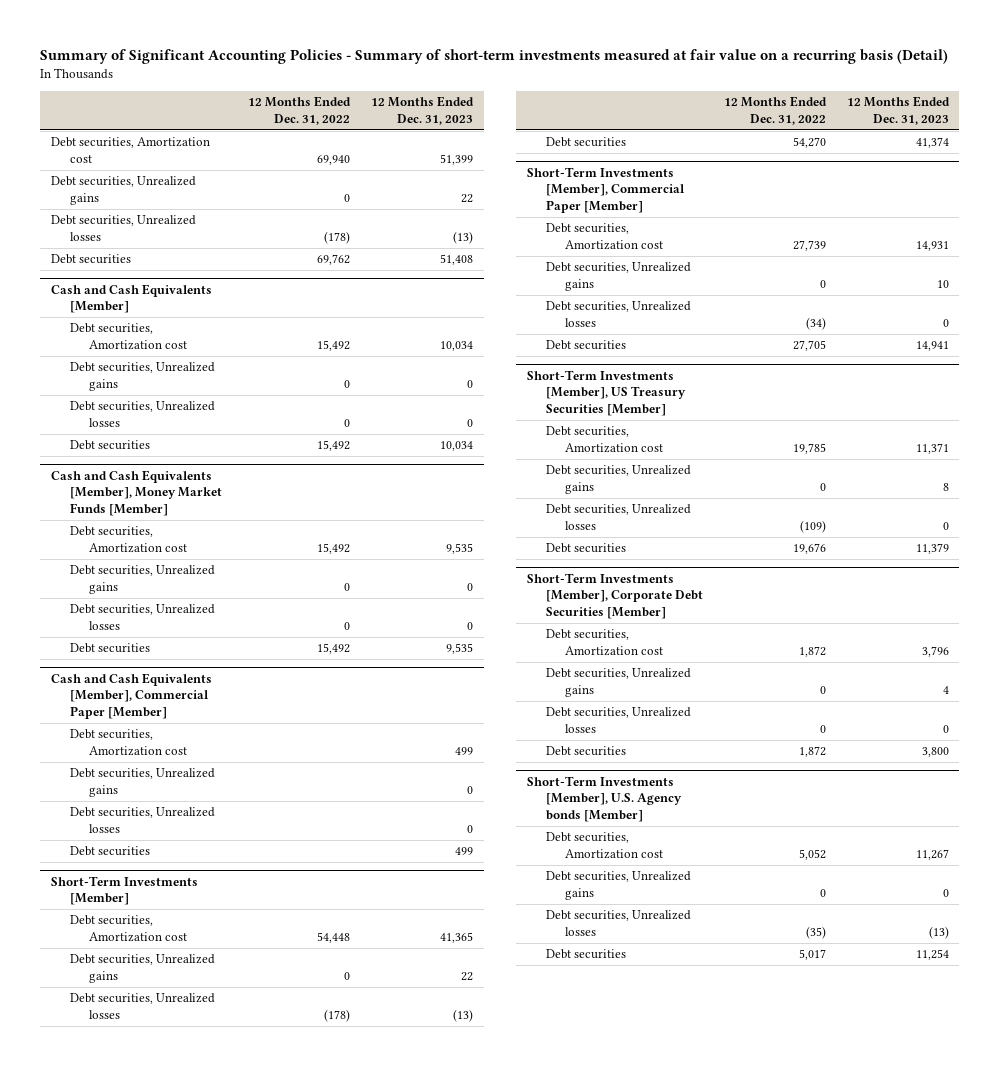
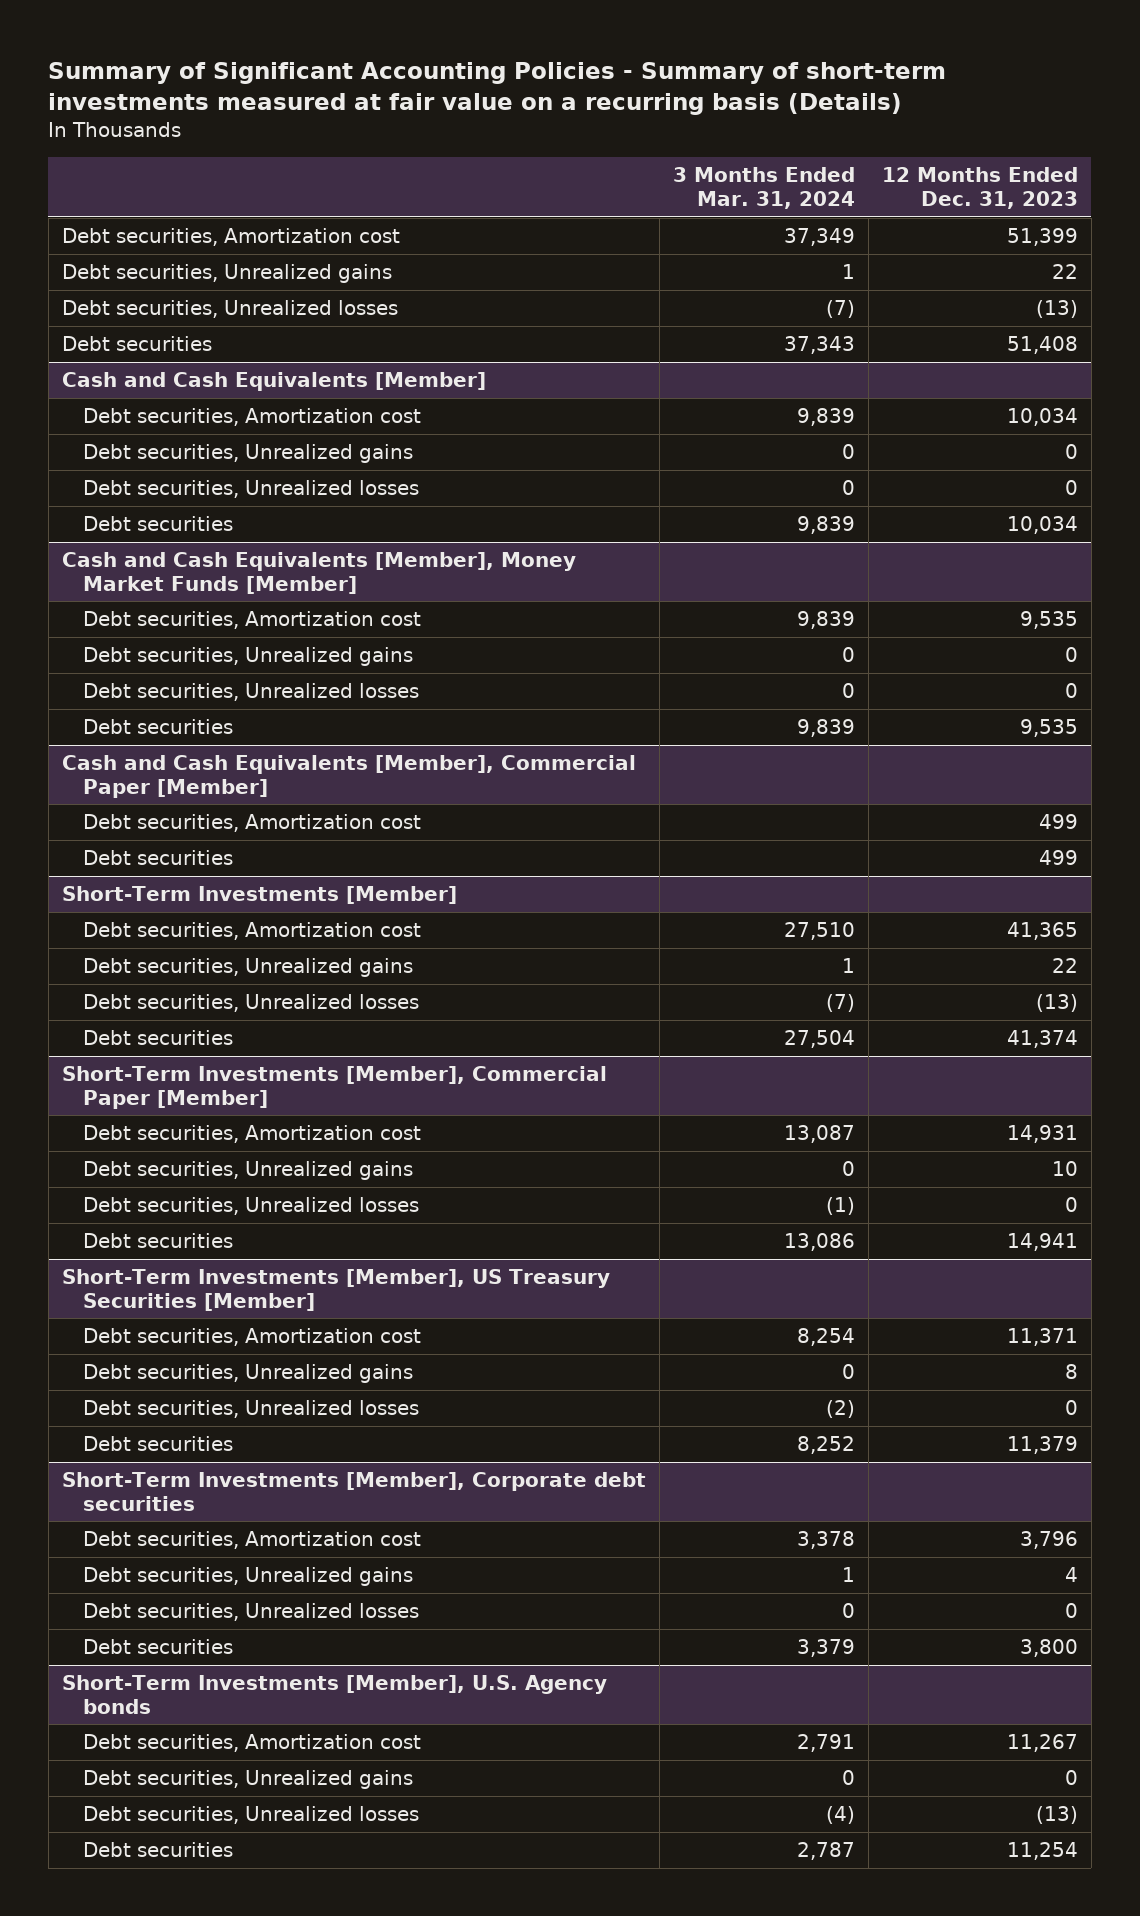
[40,49,949,65] Summary of Significant Accounting Policies - Summary of short-term investments measured at fair value on a recurring basis (Detail) -> [48,62,947,116] Summary of Significant Accounting Policies - Summary of short-term investments measured at fair value on a recurring basis (Details)
[248,96,352,125] 12 Months Ended Dec. 31, 2022 -> none
none -> [672,167,855,210] 3 Months Ended Mar. 31, 2024
[70,768,216,798] Debt securities, Unrealized gains -> none
[70,807,216,834] Debt securities, Unrealized losses -> none
[526,572,703,620] Short-Term Investments [Member], Corporate Debt Securities [Member] -> [61,1472,646,1511] Short-Term Investments [Member], Corporate debt securities
[526,775,682,823] Short-Term Investments [Member], U.S. Agency bonds [Member] -> [61,1675,607,1714] Short-Term Investments [Member], U.S. Agency bonds

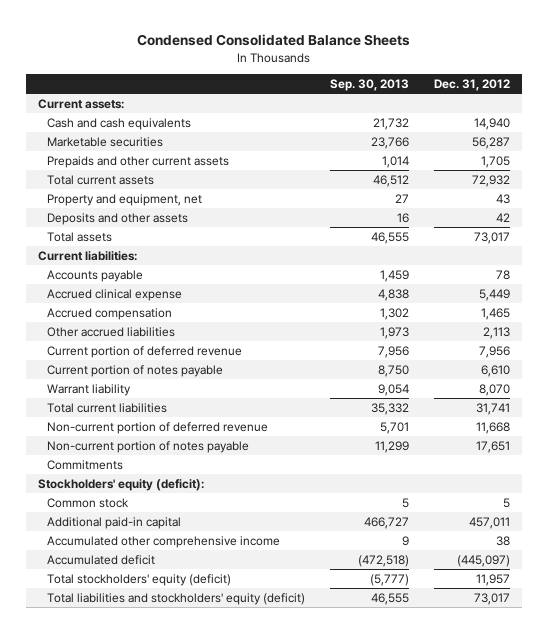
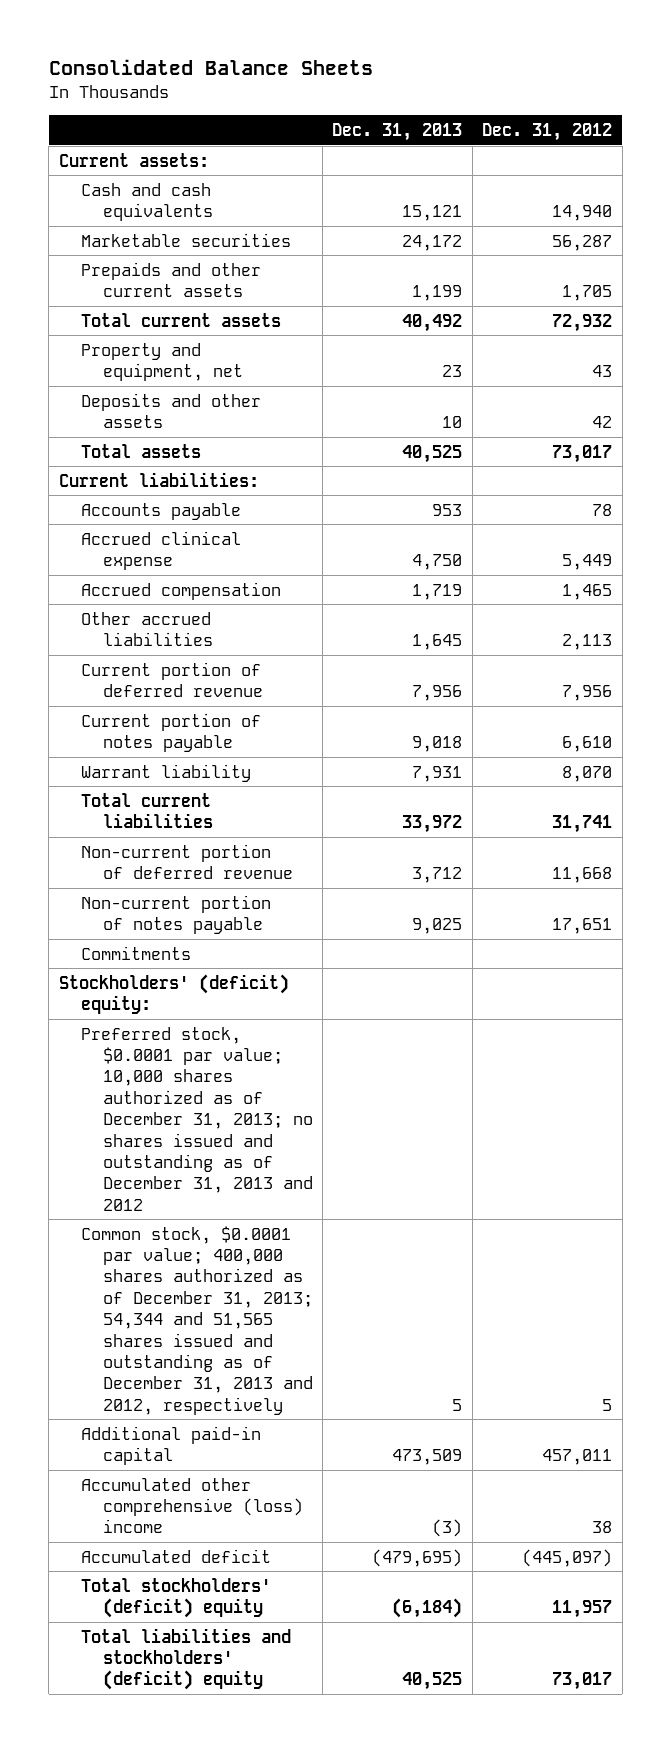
[137,34,411,47] Condensed Consolidated Balance Sheets -> [48,59,373,76] Consolidated Balance Sheets
[330,78,410,91] Sep. 30, 2013 -> none
none -> [332,123,463,142] Dec. 31, 2013
[38,478,205,491] Stockholders' equity (deficit): -> [58,973,289,1015] Stockholders' (deficit) equity:
none -> [80,1026,313,1211] Preferred stock, $0.0001 par value; 10,000 shares authorized as of December 31, 2013; no shares issued and outstanding as of December 31, 2013 and 2012
[47,497,130,508] Common stock -> [80,1225,313,1415] Common stock, $0.0001 par value; 400,000 shares authorized as of December 31, 2013; 54,344 and 51,565 shares issued and outstanding as of December 31, 2013 and 2012, respectively
[47,535,281,548] Accumulated other comprehensive income -> [80,1477,303,1534] Accumulated other comprehensive (loss) income
[47,573,232,586] Total stockholders' equity (deficit) -> [80,1577,271,1619] Total stockholders' (deficit) equity
[47,592,306,605] Total liabilities and stockholders' equity (deficit) -> [80,1627,291,1691] Total liabilities and stockholders' (deficit) equity

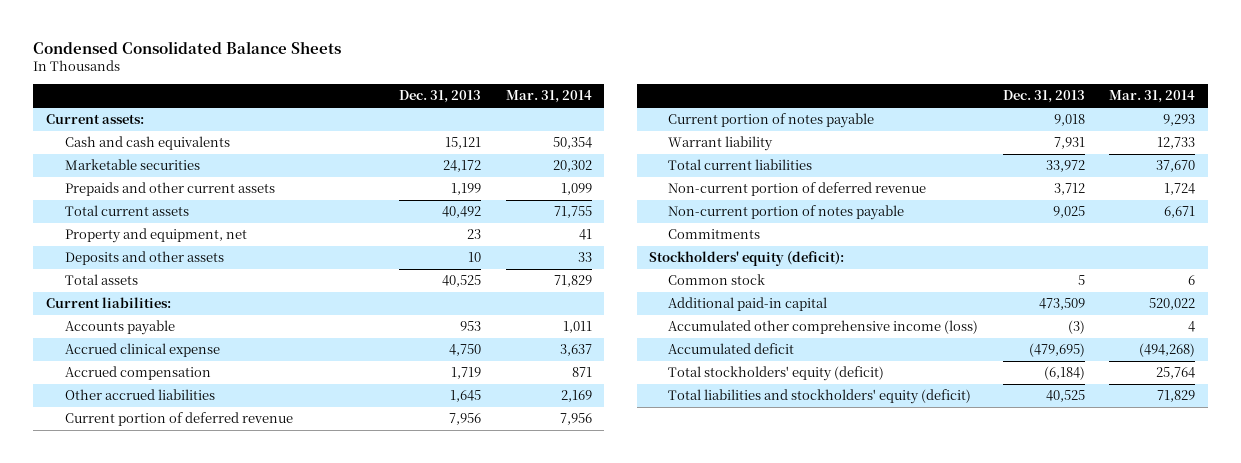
[48,59,373,76] Consolidated Balance Sheets -> [33,40,342,54] Condensed Consolidated Balance Sheets
[482,123,613,142] Dec. 31, 2012 -> none
none -> [505,90,592,104] Mar. 31, 2014
[80,1026,313,1211] Preferred stock, $0.0001 par value; 10,000 shares authorized as of December 31, 2013; no shares issued and outstanding as of December 31, 2013 and 2012 -> none
[58,973,289,1015] Stockholders' (deficit) equity: -> [649,251,845,267] Stockholders' equity (deficit):
[80,1225,313,1415] Common stock, $0.0001 par value; 400,000 shares authorized as of December 31, 2013; 54,344 and 51,565 shares issued and outstanding as of December 31, 2013 and 2012, respectively -> [667,274,765,286] Common stock
[80,1477,303,1534] Accumulated other comprehensive (loss) income -> [667,320,978,335] Accumulated other comprehensive income (loss)
[80,1577,271,1619] Total stockholders' (deficit) equity -> [667,366,884,382] Total stockholders' equity (deficit)
[80,1627,291,1691] Total liabilities and stockholders' (deficit) equity -> [667,389,971,405] Total liabilities and stockholders' equity (deficit)

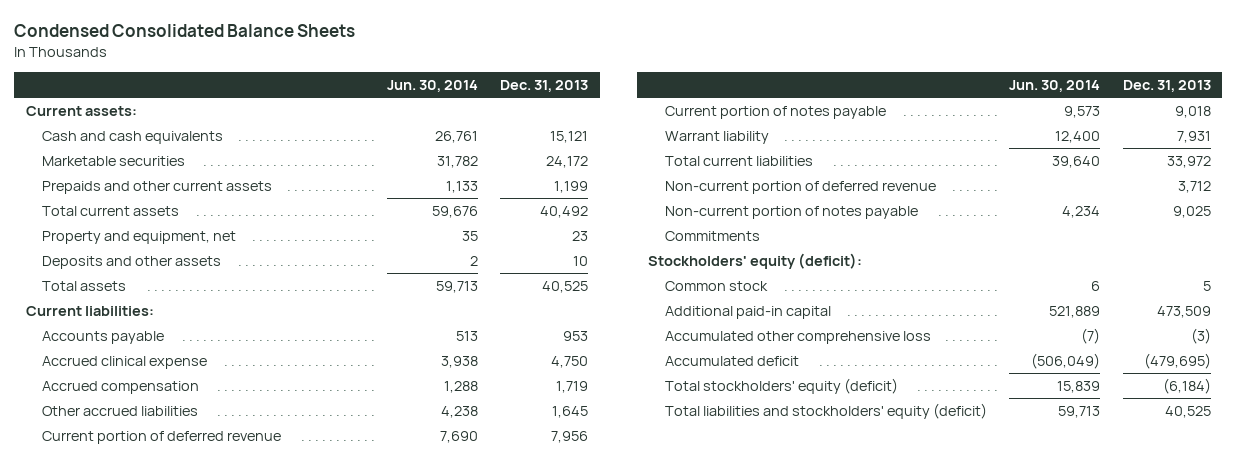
[505,90,592,104] Mar. 31, 2014 -> none
none -> [386,79,478,92] Jun. 30, 2014
[667,320,978,335] Accumulated other comprehensive income (loss) -> [664,331,931,345] Accumulated other comprehensive loss

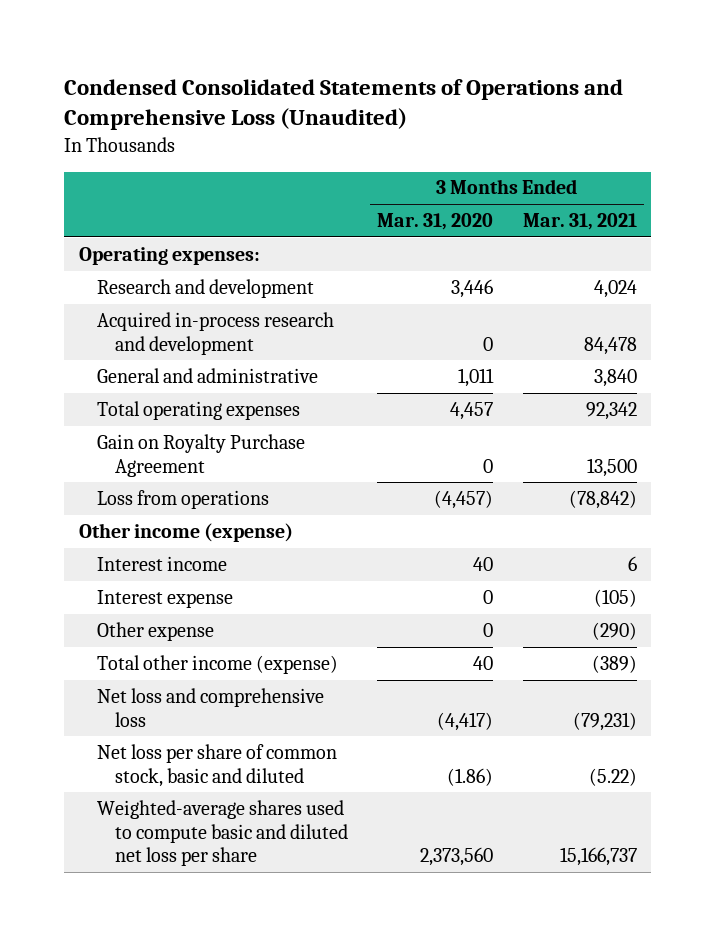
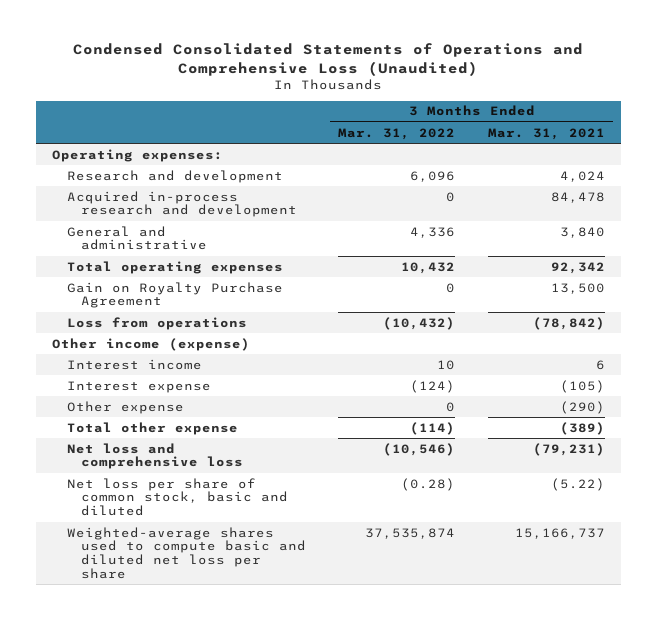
[377,213,494,231] Mar. 31, 2020 -> none
none -> [338,127,456,140] Mar. 31, 2022
[96,654,338,674] Total other income (expense) -> [66,421,238,435] Total other expense

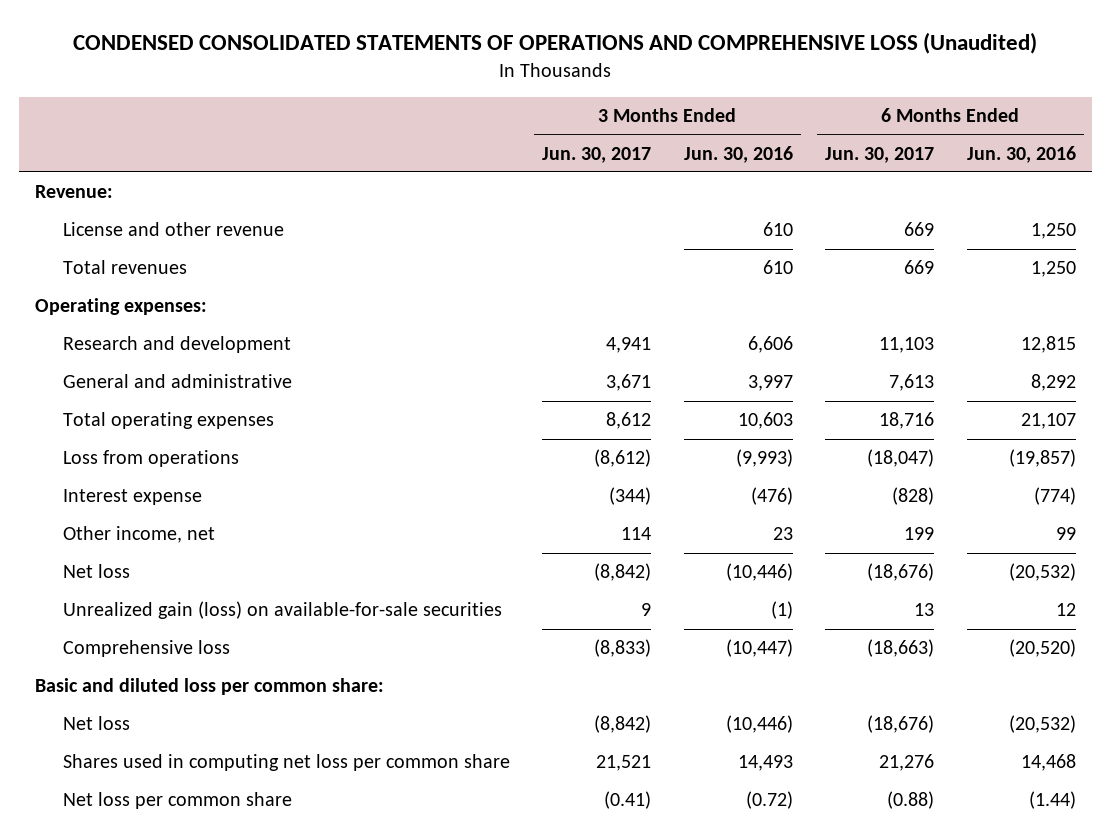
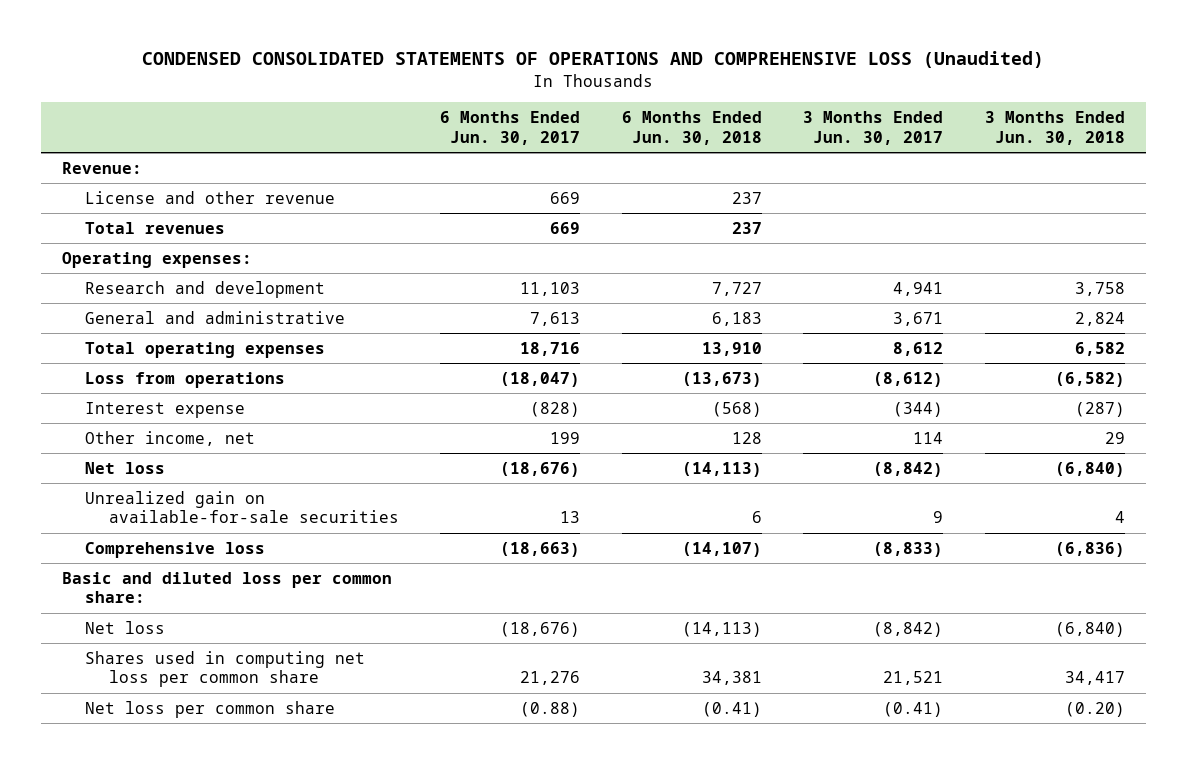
[683,145,793,163] Jun. 30, 2016 -> none
[966,145,1076,163] Jun. 30, 2016 -> none
none -> [621,111,762,145] 6 Months Ended Jun. 30, 2018
none -> [985,111,1126,145] 3 Months Ended Jun. 30, 2018
[62,601,502,620] Unrealized gain (loss) on available-for-sale securities -> [85,490,399,524] Unrealized gain on available-for-sale securities

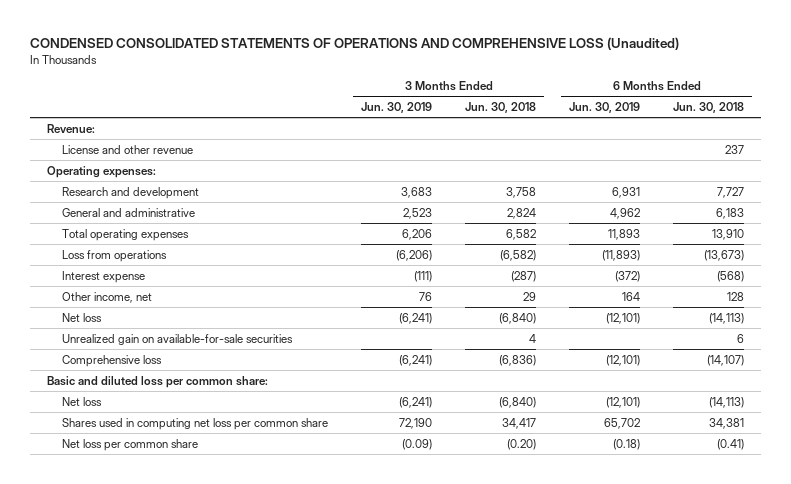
[440,111,581,145] 6 Months Ended Jun. 30, 2017 -> none
[803,111,944,145] 3 Months Ended Jun. 30, 2017 -> none
none -> [361,102,433,114] Jun. 30, 2019
none -> [569,102,641,114] Jun. 30, 2019
[85,221,226,234] Total revenues -> none

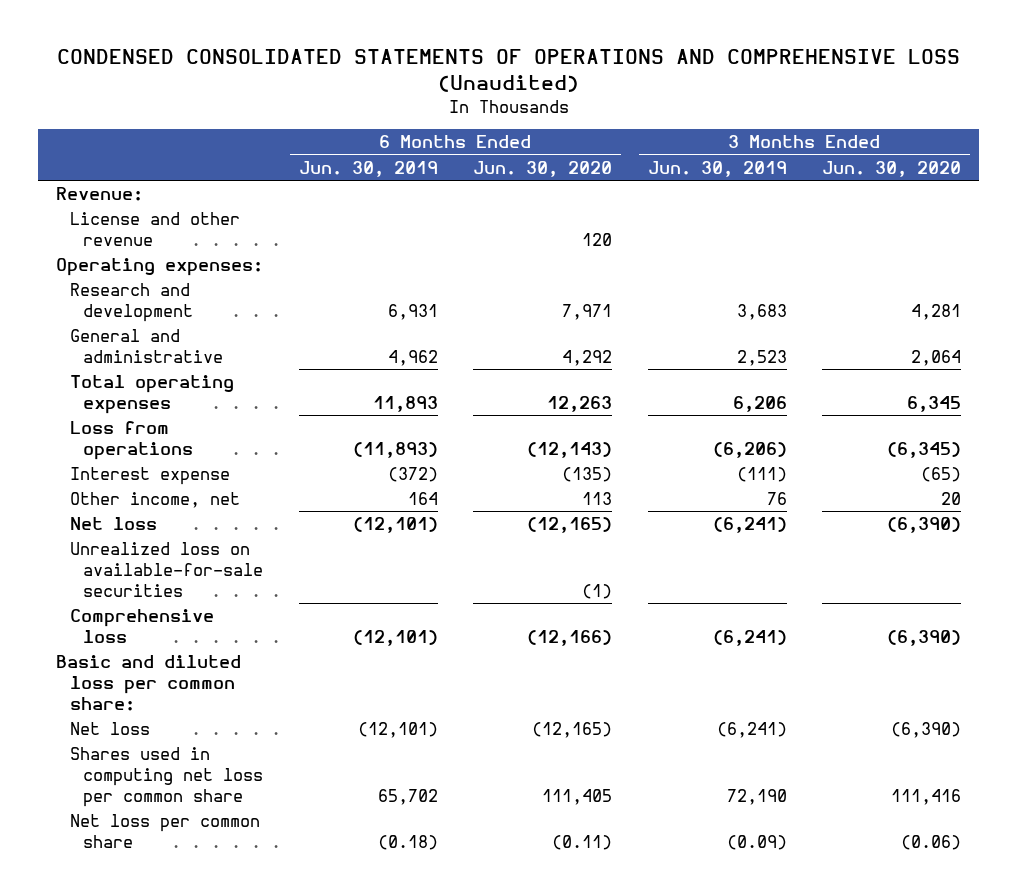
[465,102,537,114] Jun. 30, 2018 -> none
[673,102,745,114] Jun. 30, 2018 -> none
none -> [473,160,613,177] Jun. 30, 2020
none -> [822,160,962,177] Jun. 30, 2020
[62,333,294,345] Unrealized gain on available-for-sale securities -> [69,541,263,597] Unrealized loss on available-for-sale securities

